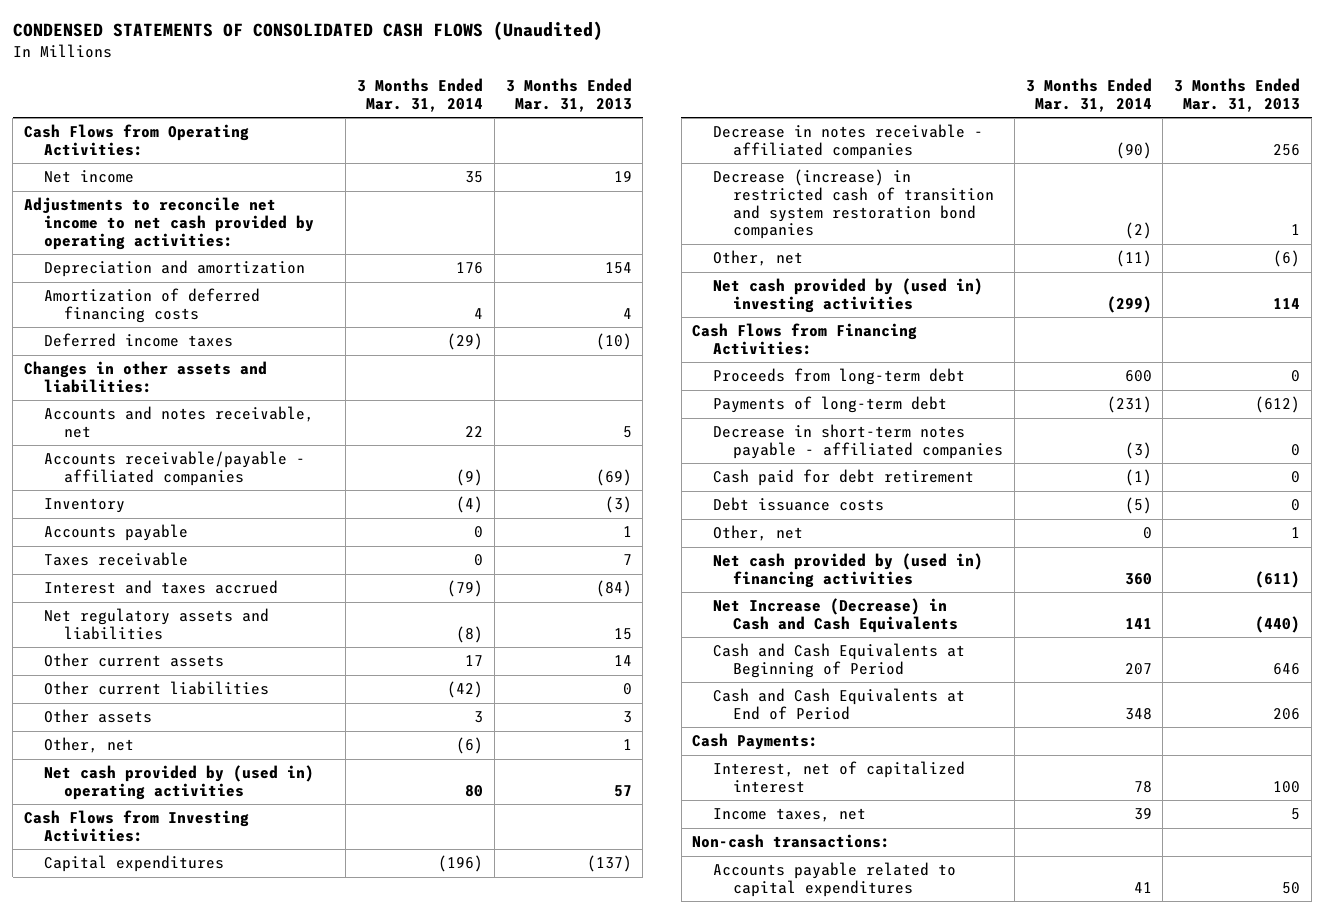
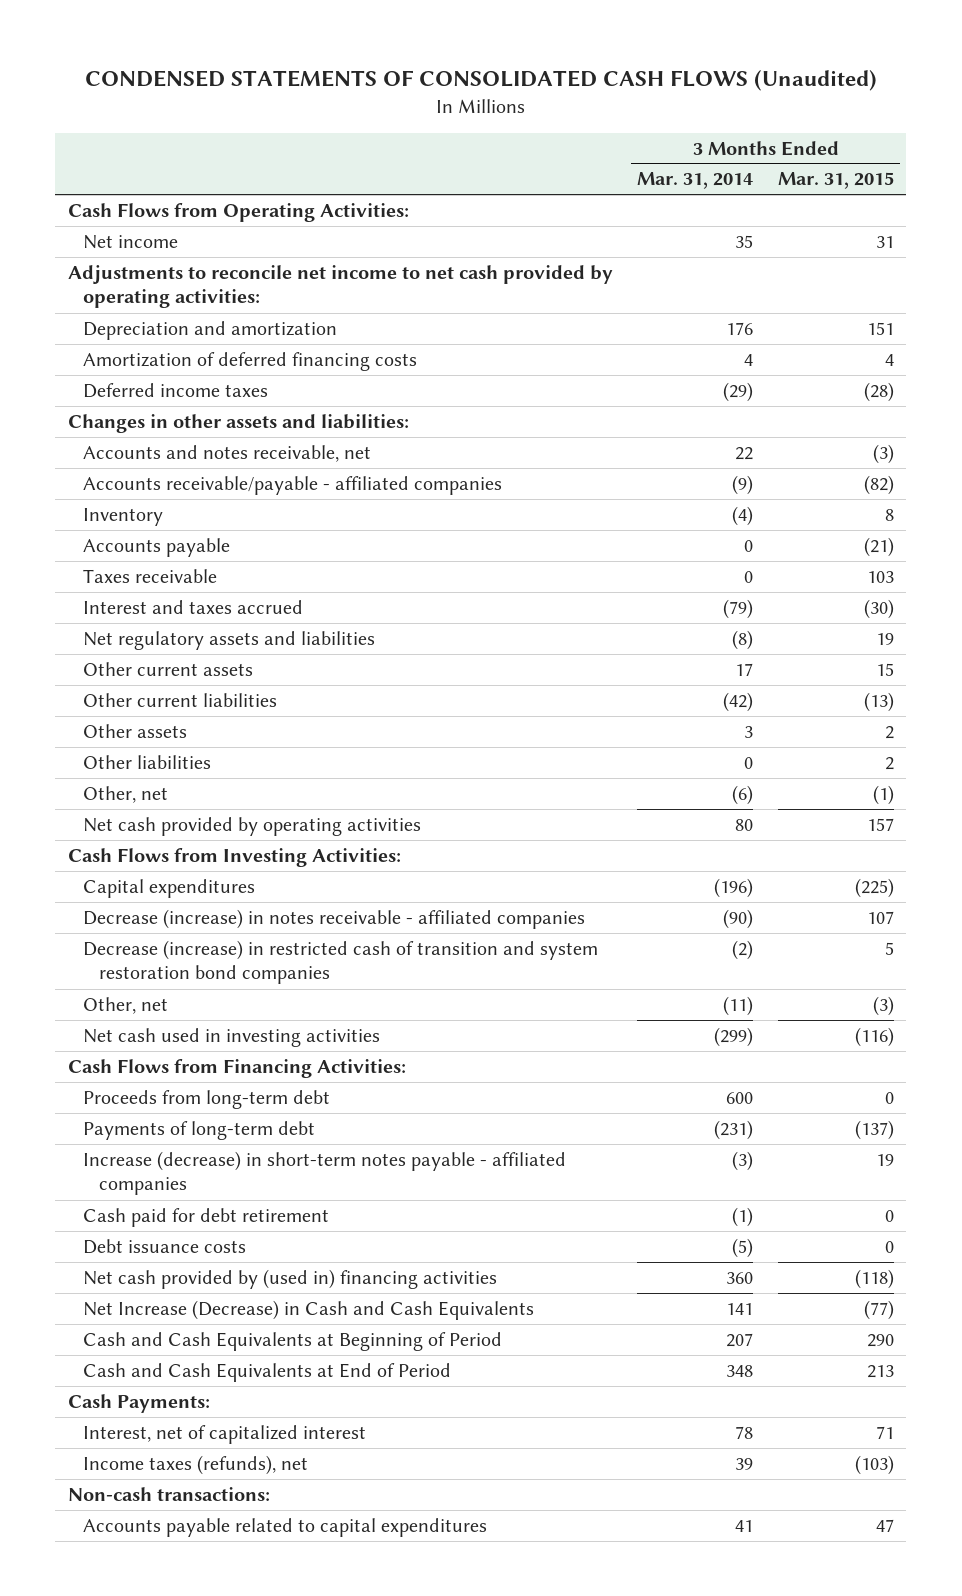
[505,78,632,112] 3 Months Ended Mar. 31, 2013 -> none
none -> [778,172,895,190] Mar. 31, 2015
none -> [83,754,212,769] Other liabilities
[44,765,315,800] Net cash provided by (used in) operating activities -> [83,816,422,836] Net cash provided by operating activities
[712,124,983,159] Decrease in notes receivable - affiliated companies -> [83,908,586,929] Decrease (increase) in notes receivable - affiliated companies
[712,278,983,313] Net cash provided by (used in) investing activities -> [83,1027,381,1047] Net cash used in investing activities
[712,424,1003,459] Decrease in short-term notes payable - affiliated companies -> [83,1150,567,1196] Increase (decrease) in short-term notes payable - affiliated companies
[712,525,803,542] Other, net -> none
[712,808,866,823] Income taxes, net -> [83,1454,309,1475] Income taxes (refunds), net

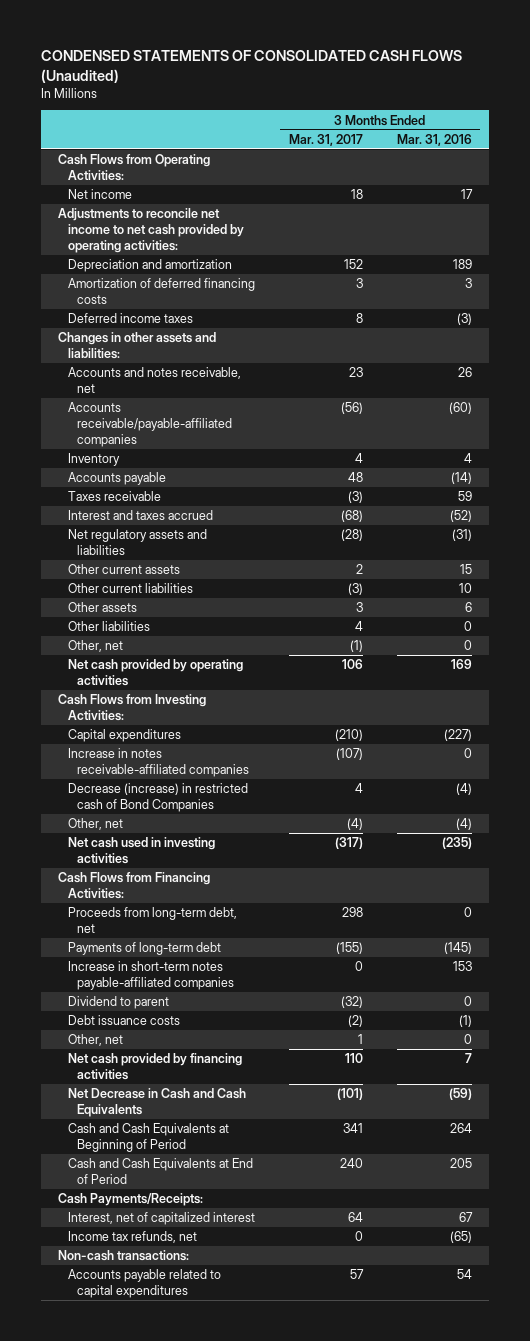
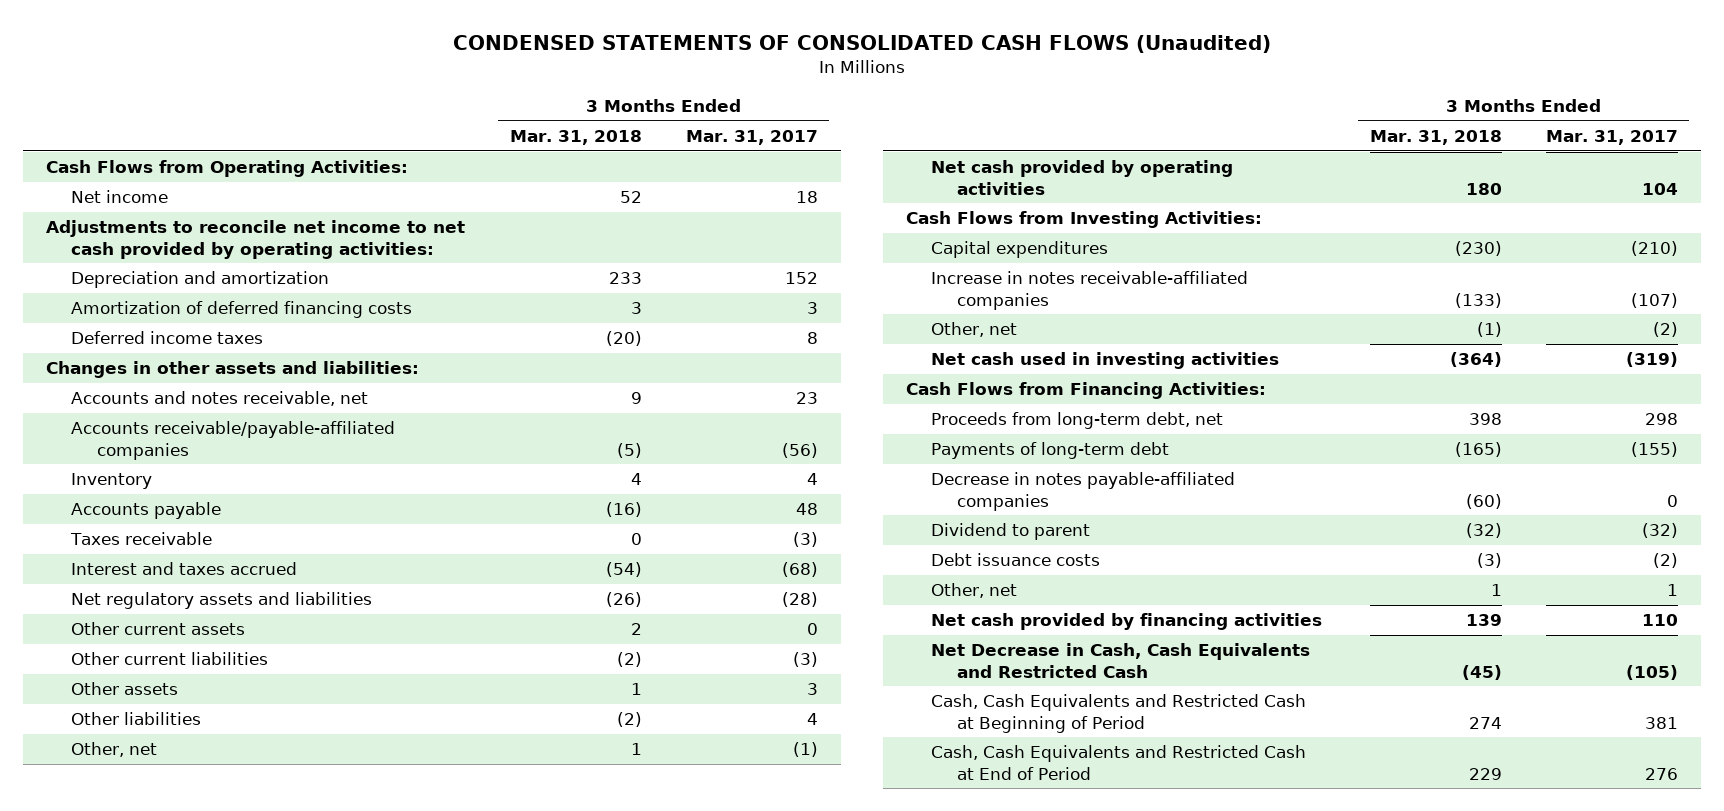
[396,133,472,146] Mar. 31, 2016 -> none
none -> [509,129,642,145] Mar. 31, 2018
[355,564,363,575] 2 -> [807,623,819,636] 0
[341,659,363,670] 106 -> [1642,182,1679,195] 104
[67,783,248,812] Decrease (increase) in restricted cash of Bond Companies -> none
[346,818,363,831] (4) -> [1653,322,1679,338] (2)
[334,837,363,850] (317) -> [1626,352,1679,368] (319)
[67,961,235,990] Increase in short-term notes payable-affiliated companies -> [931,472,1236,511] Decrease in notes payable-affiliated companies
[58,1193,204,1207] Cash Payments/Receipts: -> none
[67,1212,255,1226] Interest, net of capitalized interest -> none
[67,1231,197,1244] Income tax refunds, net -> none
[58,1250,190,1262] Non-cash transactions: -> none
[67,1269,221,1298] Accounts payable related to capital expenditures -> none
[67,1088,246,1117] Net Decrease in Cash and Cash Equivalents -> [931,643,1311,678] Net Decrease in Cash, Cash Equivalents and Restricted Cash
[336,1088,363,1101] (101) -> [1626,664,1679,680] (105)
[67,1123,229,1152] Cash and Cash Equivalents at Beginning of Period -> [931,694,1307,733] Cash, Cash Equivalents and Restricted Cash at Beginning of Period
[342,1123,363,1134] 341 -> [1645,716,1679,729] 381
[67,1158,253,1184] Cash and Cash Equivalents at End of Period -> [931,745,1307,780] Cash, Cash Equivalents and Restricted Cash at End of Period
[339,1158,363,1169] 240 -> [1645,767,1679,780] 276

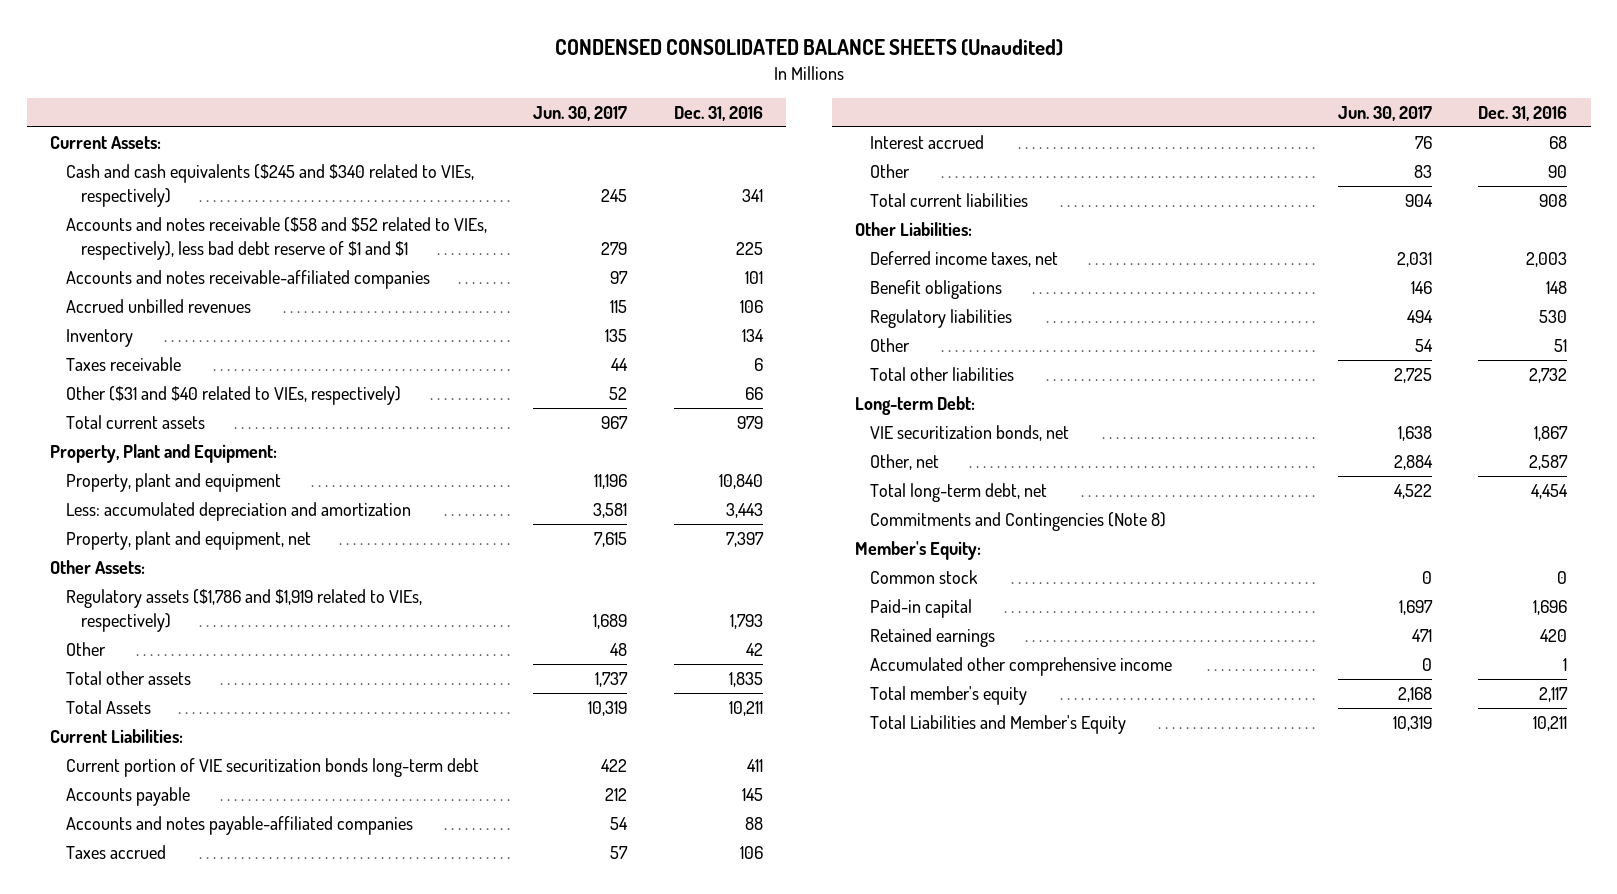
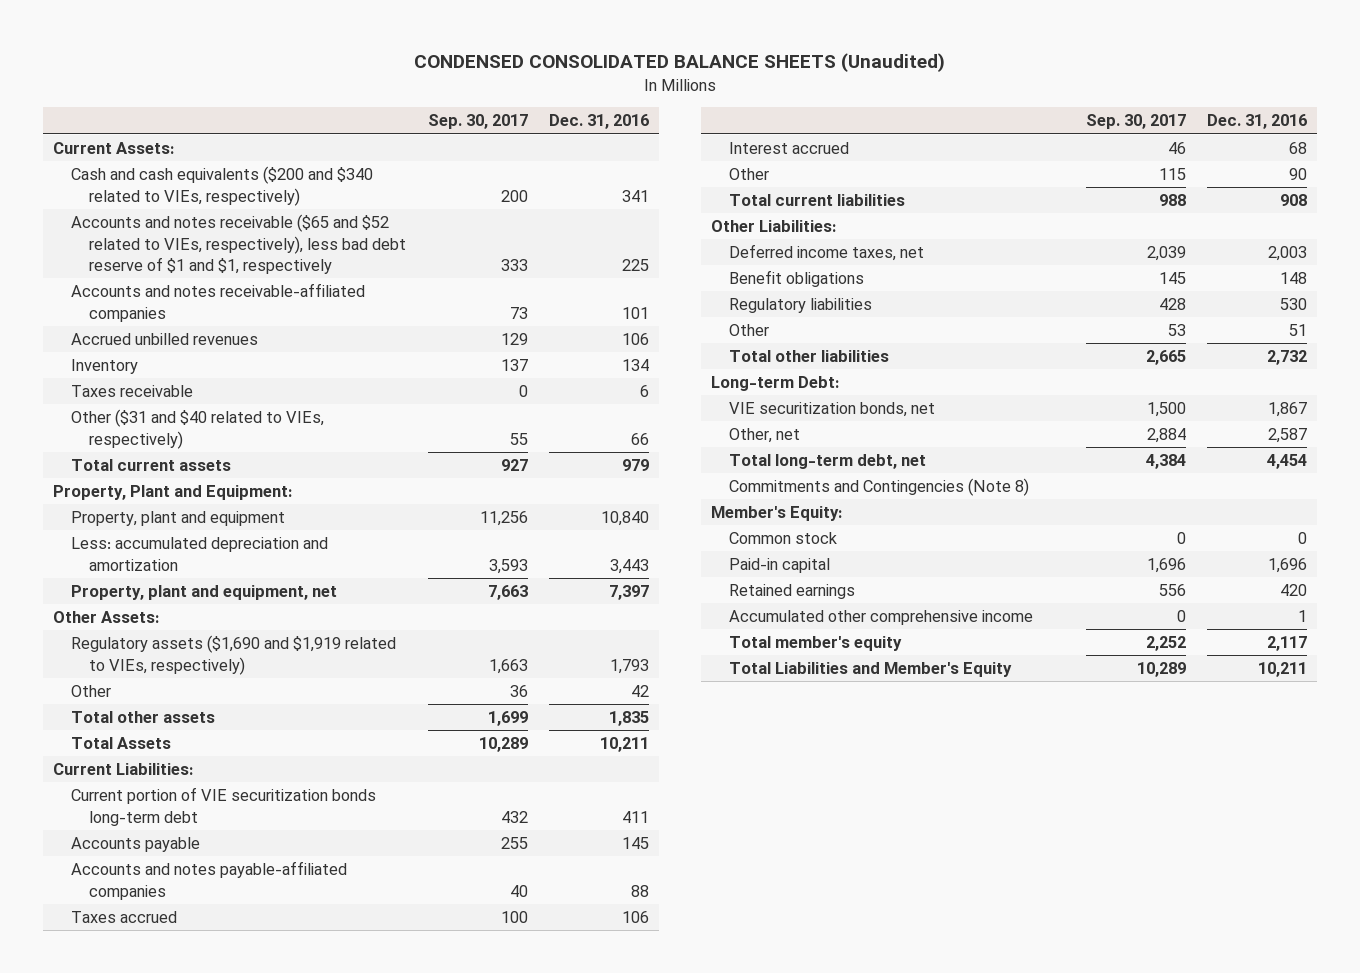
[533,106,628,122] Jun. 30, 2017 -> none
none -> [427,114,528,130] Sep. 30, 2017
[65,164,474,207] Cash and cash equivalents ($245 and $340 related to VIEs, respectively) -> [71,166,374,206] Cash and cash equivalents ($200 and $340 related to VIEs, respectively)
[65,217,487,260] Accounts and notes receivable ($58 and $52 related to VIEs, respectively), less bad debt reserve of $1 and $1 -> [71,214,407,274] Accounts and notes receivable ($65 and $52 related to VIEs, respectively), less bad debt reserve of $1 and $1, respectively
[65,589,422,632] Regulatory assets ($1,786 and $1,919 related to VIEs, respectively) -> [71,635,397,675] Regulatory assets ($1,690 and $1,919 related to VIEs, respectively)

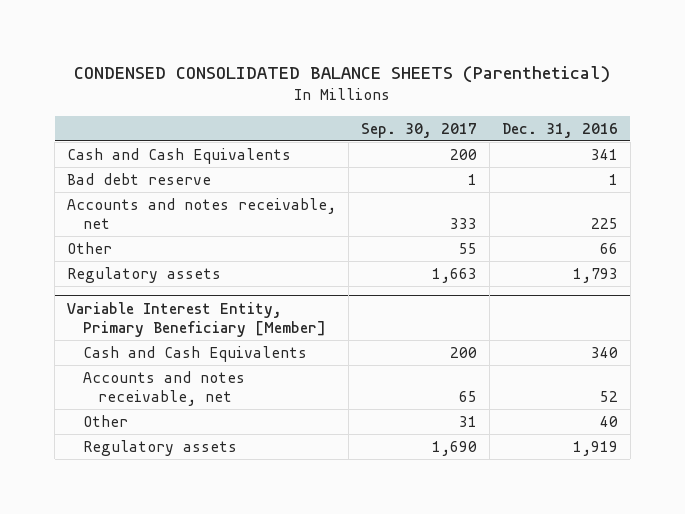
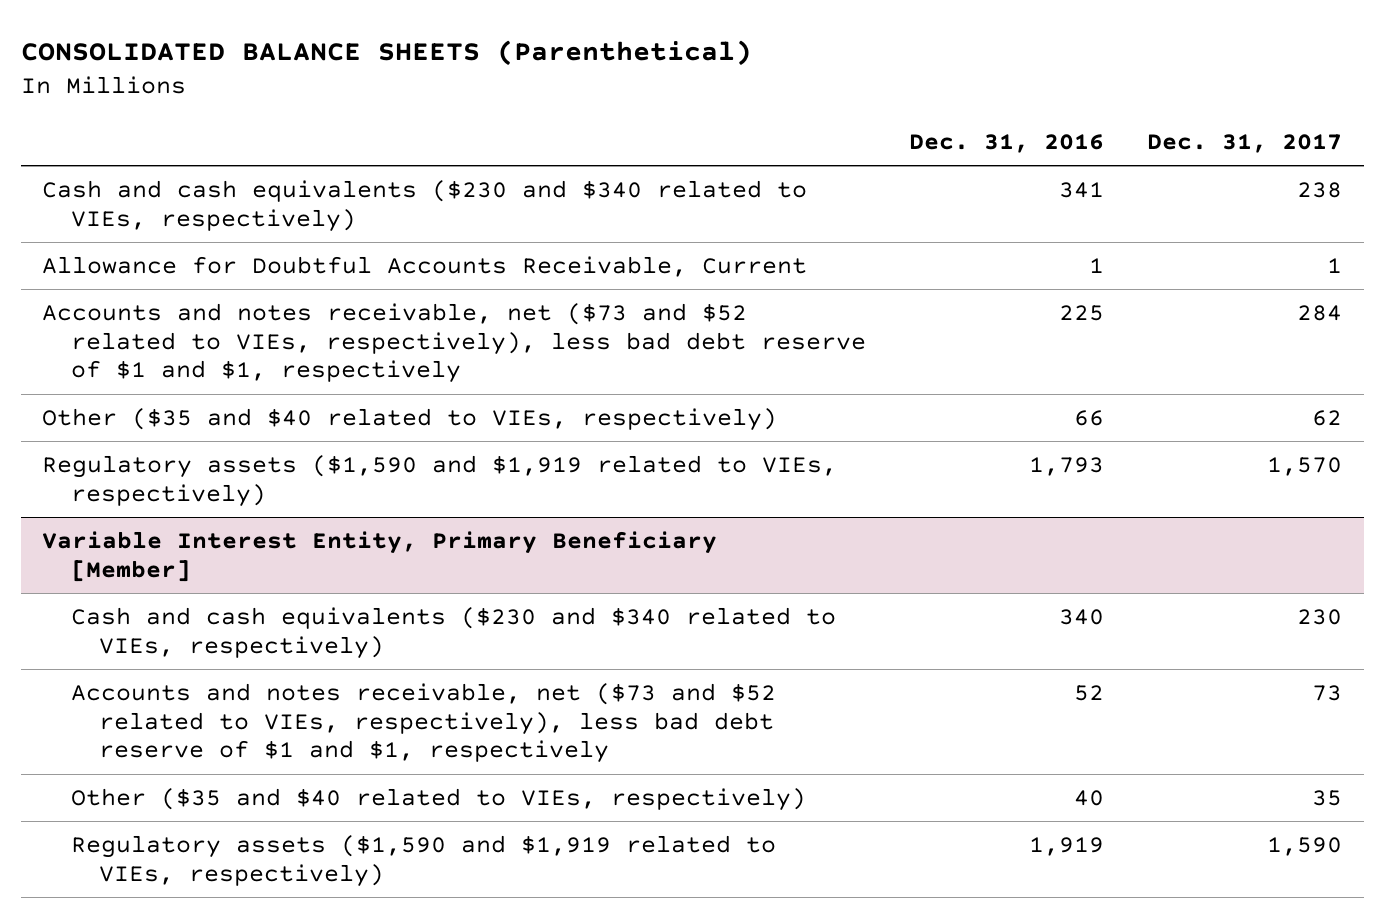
[74,65,611,83] CONDENSED CONSOLIDATED BALANCE SHEETS (Parenthetical) -> [20,39,752,66] CONSOLIDATED BALANCE SHEETS (Parenthetical)
[360,122,477,138] Sep. 30, 2017 -> none
none -> [1147,134,1343,154] Dec. 31, 2017
[66,147,291,164] Cash and Cash Equivalents -> [42,179,808,232] Cash and cash equivalents ($230 and $340 related to VIEs, respectively)
[66,172,211,185] Bad debt reserve -> [42,255,808,277] Allowance for Doubtful Accounts Receivable, Current
[66,197,336,230] Accounts and notes receivable, net -> [42,302,866,384] Accounts and notes receivable, net ($73 and $52 related to VIEs, respectively), less bad debt reserve of $1 and $1, respectively
[66,241,112,254] Other -> [42,407,778,431] Other ($35 and $40 related to VIEs, respectively)
[66,266,221,283] Regulatory assets -> [42,454,838,507] Regulatory assets ($1,590 and $1,919 related to VIEs, respectively)
[82,345,307,362] Cash and Cash Equivalents -> [70,606,836,659] Cash and cash equivalents ($230 and $340 related to VIEs, respectively)
[82,370,245,407] Accounts and notes receivable, net -> [70,682,776,764] Accounts and notes receivable, net ($73 and $52 related to VIEs, respectively), less bad debt reserve of $1 and $1, respectively
[82,414,128,427] Other -> [70,787,806,811] Other ($35 and $40 related to VIEs, respectively)
[82,439,237,456] Regulatory assets -> [70,834,776,887] Regulatory assets ($1,590 and $1,919 related to VIEs, respectively)

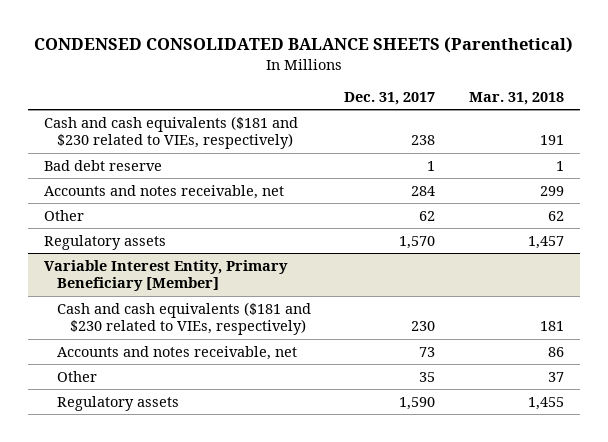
[20,39,752,66] CONSOLIDATED BALANCE SHEETS (Parenthetical) -> [33,37,573,54] CONDENSED CONSOLIDATED BALANCE SHEETS (Parenthetical)
[908,134,1104,154] Dec. 31, 2016 -> none
none -> [468,91,564,105] Mar. 31, 2018
[42,179,808,232] Cash and cash equivalents ($230 and $340 related to VIEs, respectively) -> [44,115,299,150] Cash and cash equivalents ($181 and $230 related to VIEs, respectively)
[42,255,808,277] Allowance for Doubtful Accounts Receivable, Current -> [44,159,163,171] Bad debt reserve
[42,302,866,384] Accounts and notes receivable, net ($73 and $52 related to VIEs, respectively), less bad debt reserve of $1 and $1, respectively -> [44,184,285,199] Accounts and notes receivable, net
[42,407,778,431] Other ($35 and $40 related to VIEs, respectively) -> [44,209,85,221] Other
[42,454,838,507] Regulatory assets ($1,590 and $1,919 related to VIEs, respectively) -> [44,234,167,250] Regulatory assets
[70,606,836,659] Cash and cash equivalents ($230 and $340 related to VIEs, respectively) -> [57,301,312,336] Cash and cash equivalents ($181 and $230 related to VIEs, respectively)
[70,682,776,764] Accounts and notes receivable, net ($73 and $52 related to VIEs, respectively), less bad debt reserve of $1 and $1, respectively -> [57,345,298,360] Accounts and notes receivable, net
[70,787,806,811] Other ($35 and $40 related to VIEs, respectively) -> [57,370,98,382] Other
[70,834,776,887] Regulatory assets ($1,590 and $1,919 related to VIEs, respectively) -> [57,395,180,411] Regulatory assets

